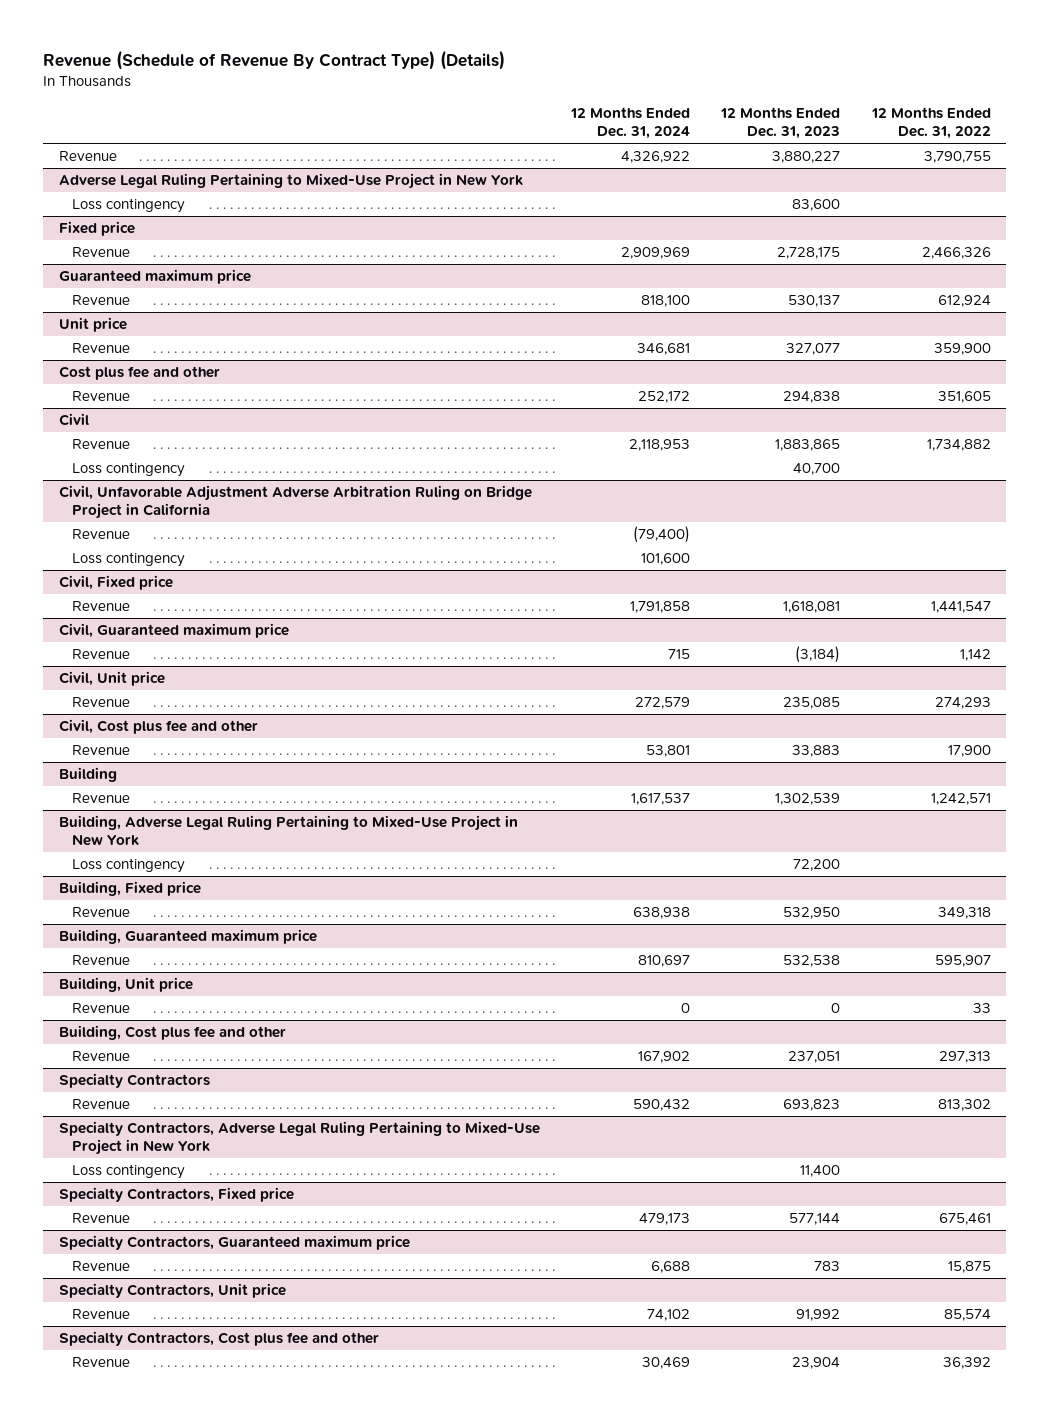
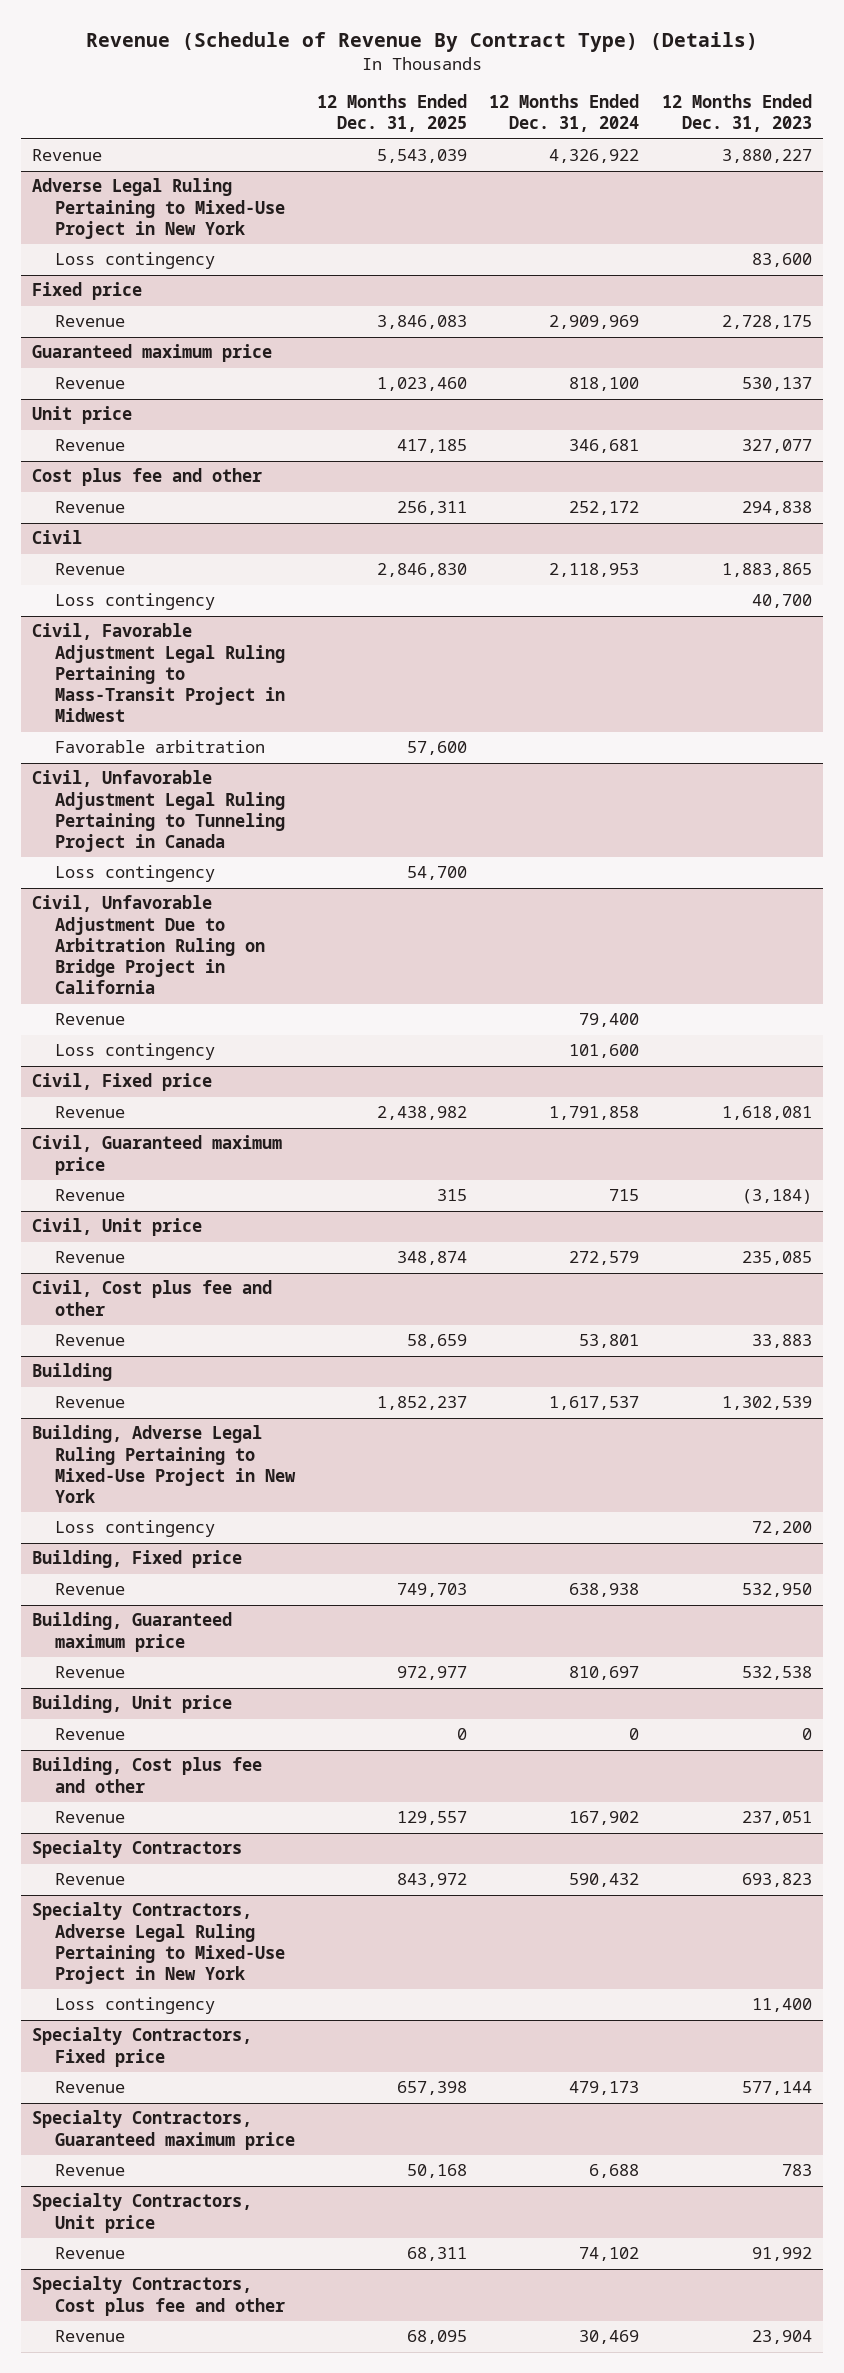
[870,107,991,140] 12 Months Ended Dec. 31, 2022 -> none
none -> [317,94,468,133] 12 Months Ended Dec. 31, 2025
none -> [32,623,285,723] Civil, Favorable Adjustment Legal Ruling Pertaining to Mass-Transit Project in Midwest
none -> [54,740,265,754] Favorable arbitration
none -> [32,770,285,853] Civil, Unfavorable Adjustment Legal Ruling Pertaining to Tunneling Project in Canada
none -> [54,865,215,883] Loss contingency
[58,485,532,520] Civil, Unfavorable Adjustment Adverse Arbitration Ruling on Bridge Project in California -> [32,895,265,995] Civil, Unfavorable Adjustment Due to Arbitration Ruling on Bridge Project in California
[633,526,691,544] (79,400) -> [579,1013,640,1028] 79,400

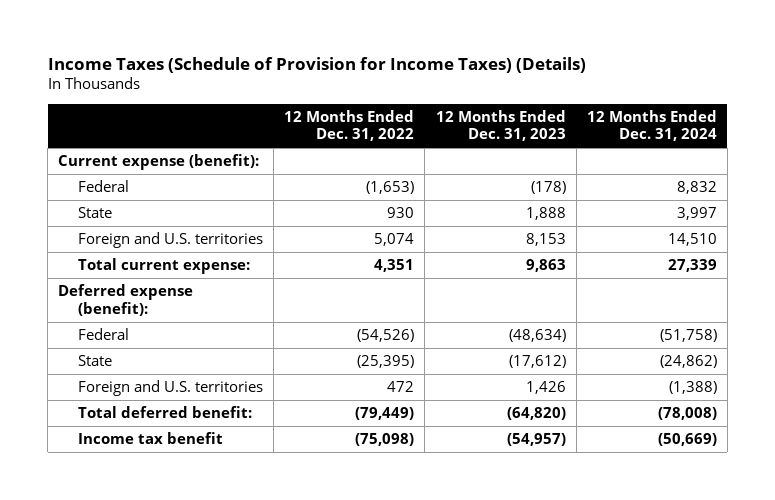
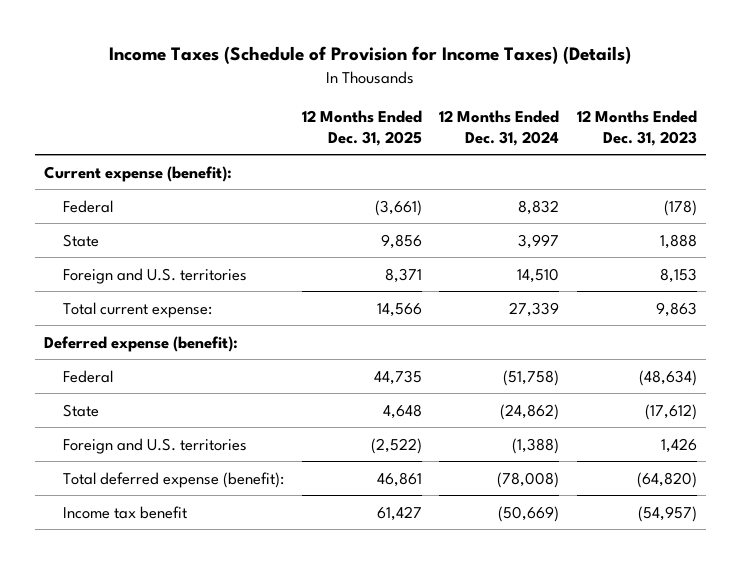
[284,109,415,142] 12 Months Ended Dec. 31, 2022 -> none
none -> [301,110,422,146] 12 Months Ended Dec. 31, 2025
[78,406,253,419] Total deferred benefit: -> [62,471,284,488] Total deferred expense (benefit):

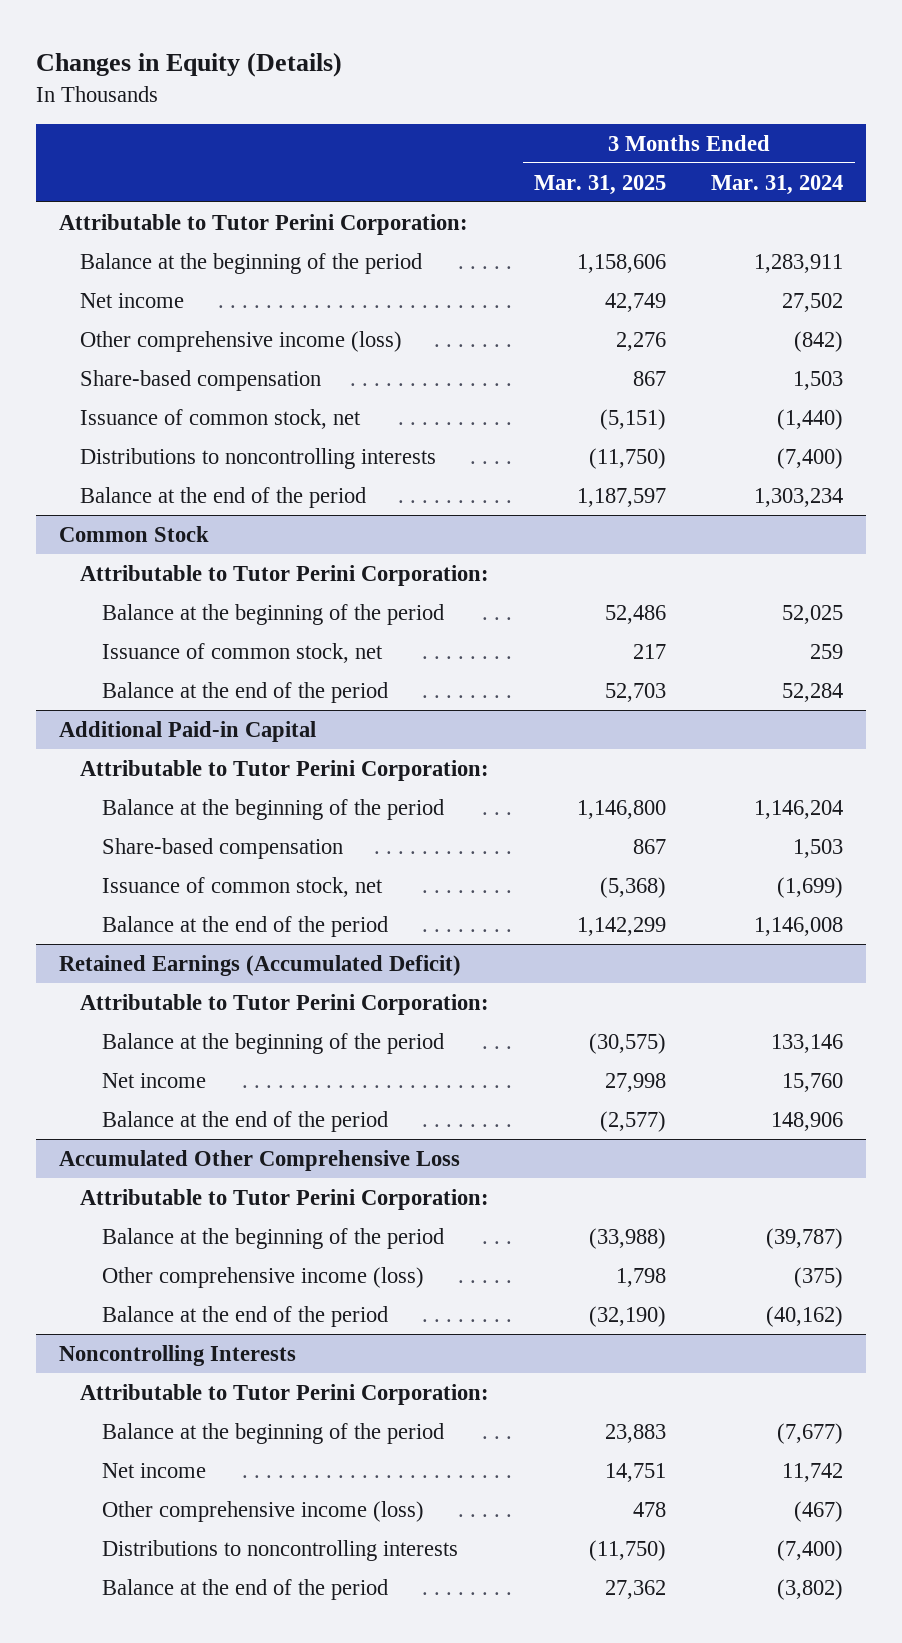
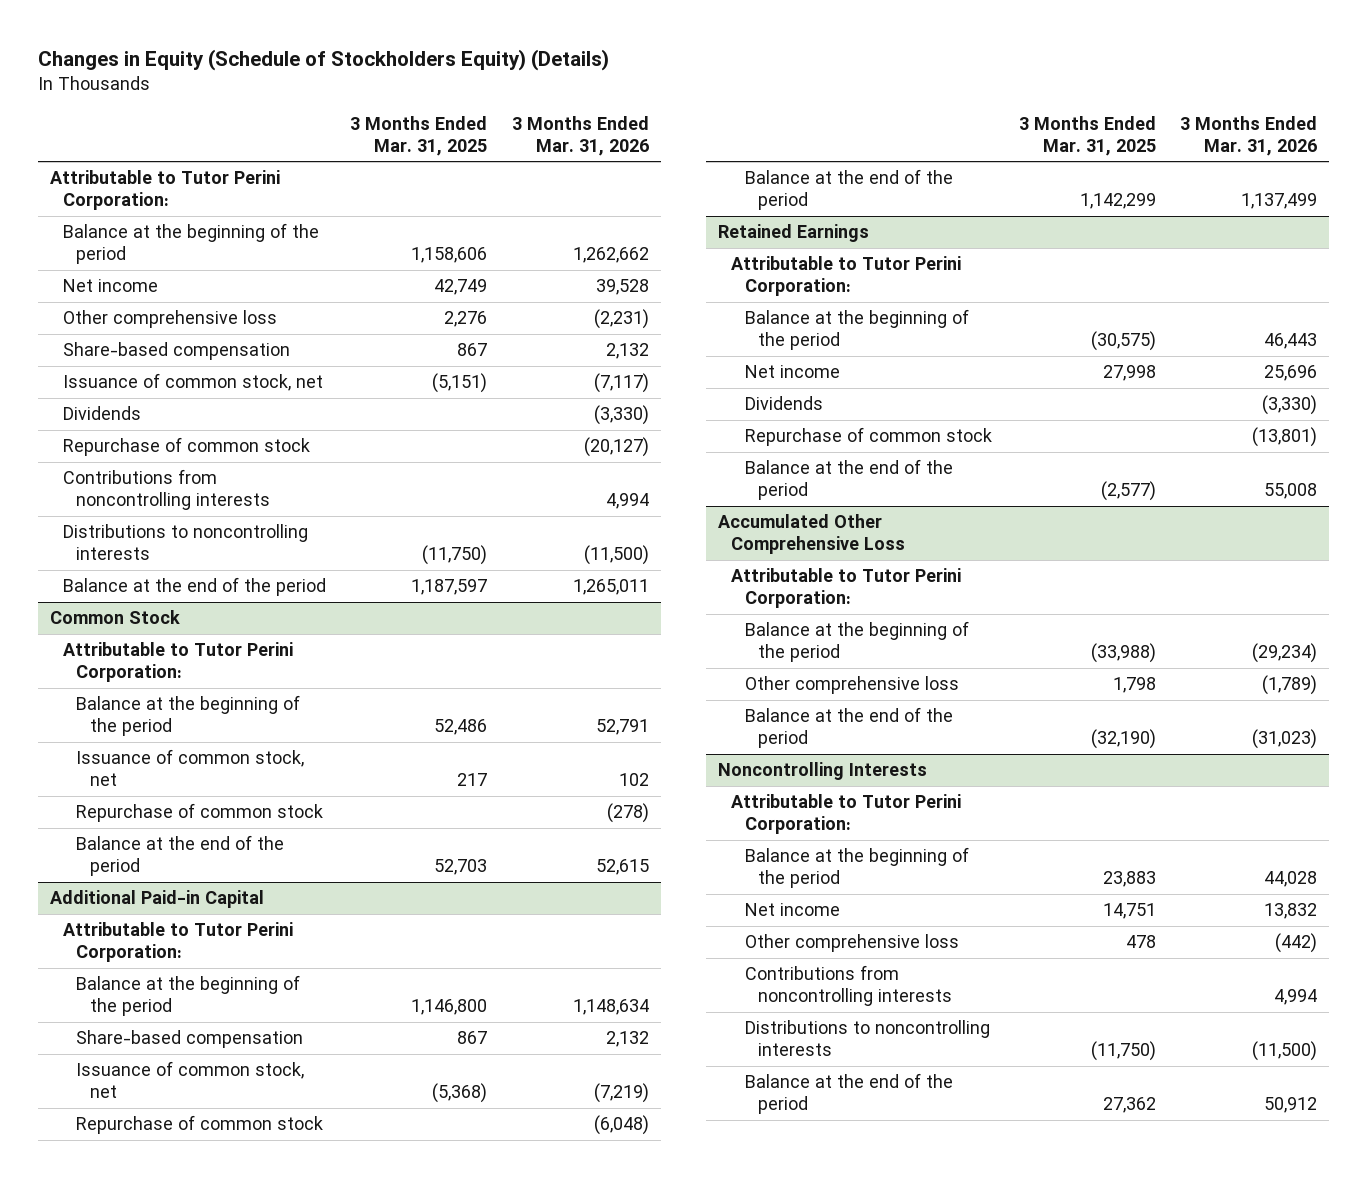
[36,52,343,78] Changes in Equity (Details) -> [37,48,609,71] Changes in Equity (Schedule of Stockholders Equity) (Details)
[711,174,844,195] Mar. 31, 2024 -> none
none -> [511,116,649,157] 3 Months Ended Mar. 31, 2026
[80,330,403,352] Other comprehensive income (loss) -> [63,310,278,329] Other comprehensive loss
none -> [63,406,142,421] Dividends
none -> [63,437,311,457] Repurchase of common stock
none -> [63,469,271,511] Contributions from noncontrolling interests
none -> [76,803,324,823] Repurchase of common stock
none -> [76,1115,324,1135] Repurchase of common stock
[58,954,461,976] Retained Earnings (Accumulated Deficit) -> [717,224,869,243] Retained Earnings
none -> [744,396,823,411] Dividends
none -> [744,427,992,447] Repurchase of common stock
[102,1266,425,1288] Other comprehensive income (loss) -> [744,676,959,695] Other comprehensive loss
[102,1500,425,1522] Other comprehensive income (loss) -> [744,934,959,953] Other comprehensive loss
none -> [744,965,952,1007] Contributions from noncontrolling interests

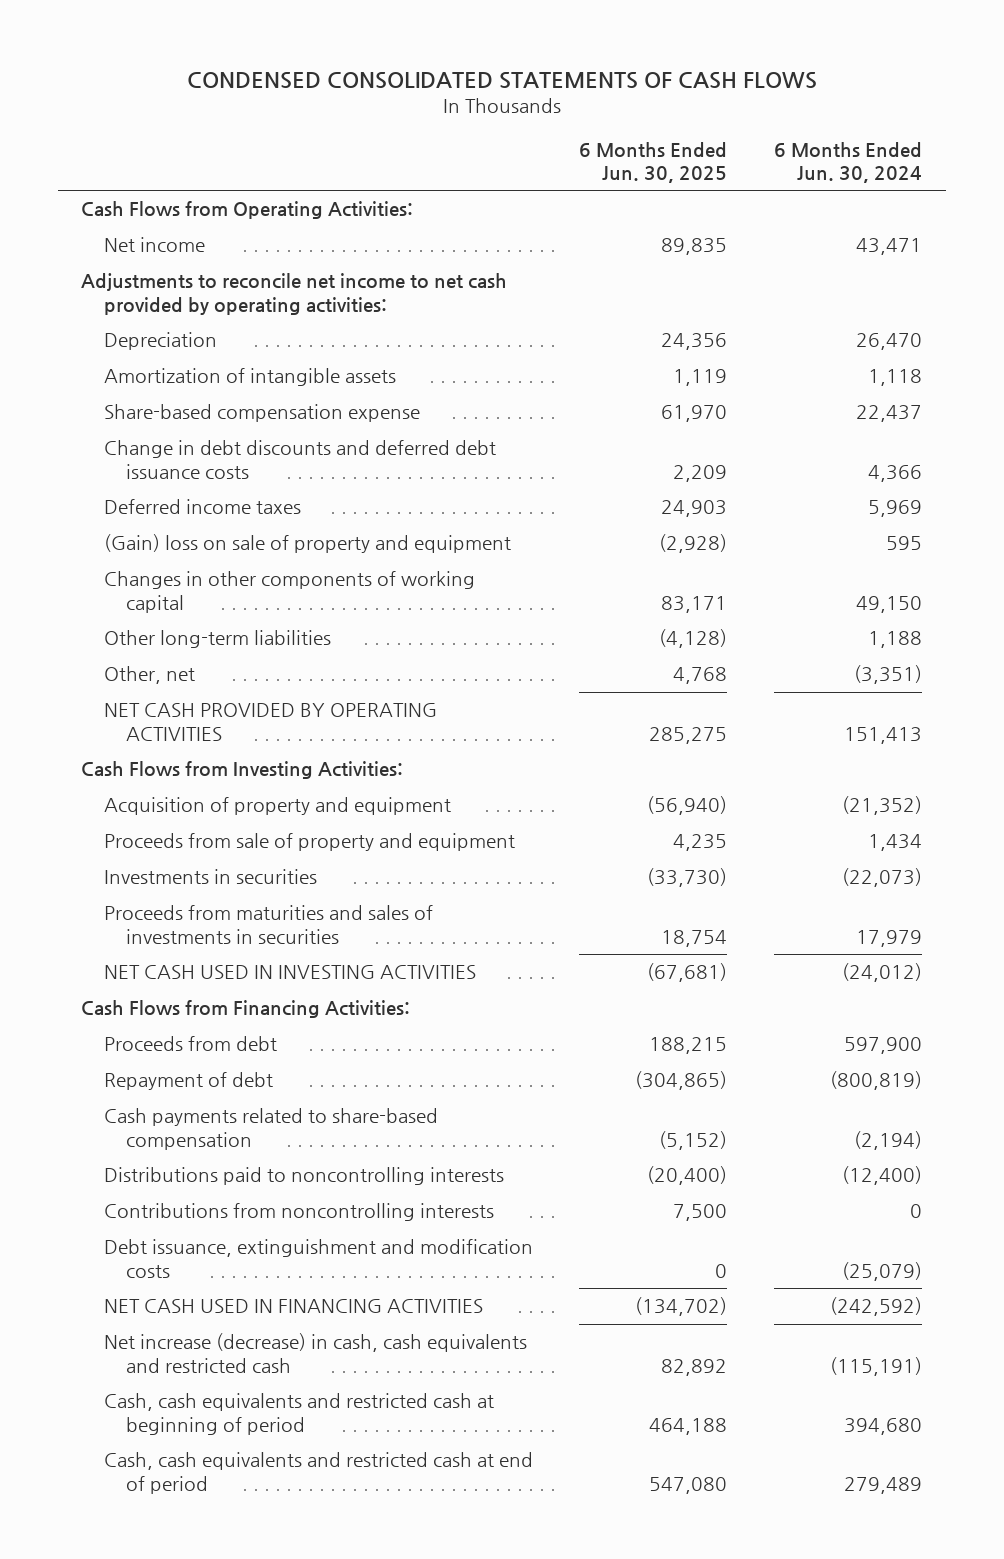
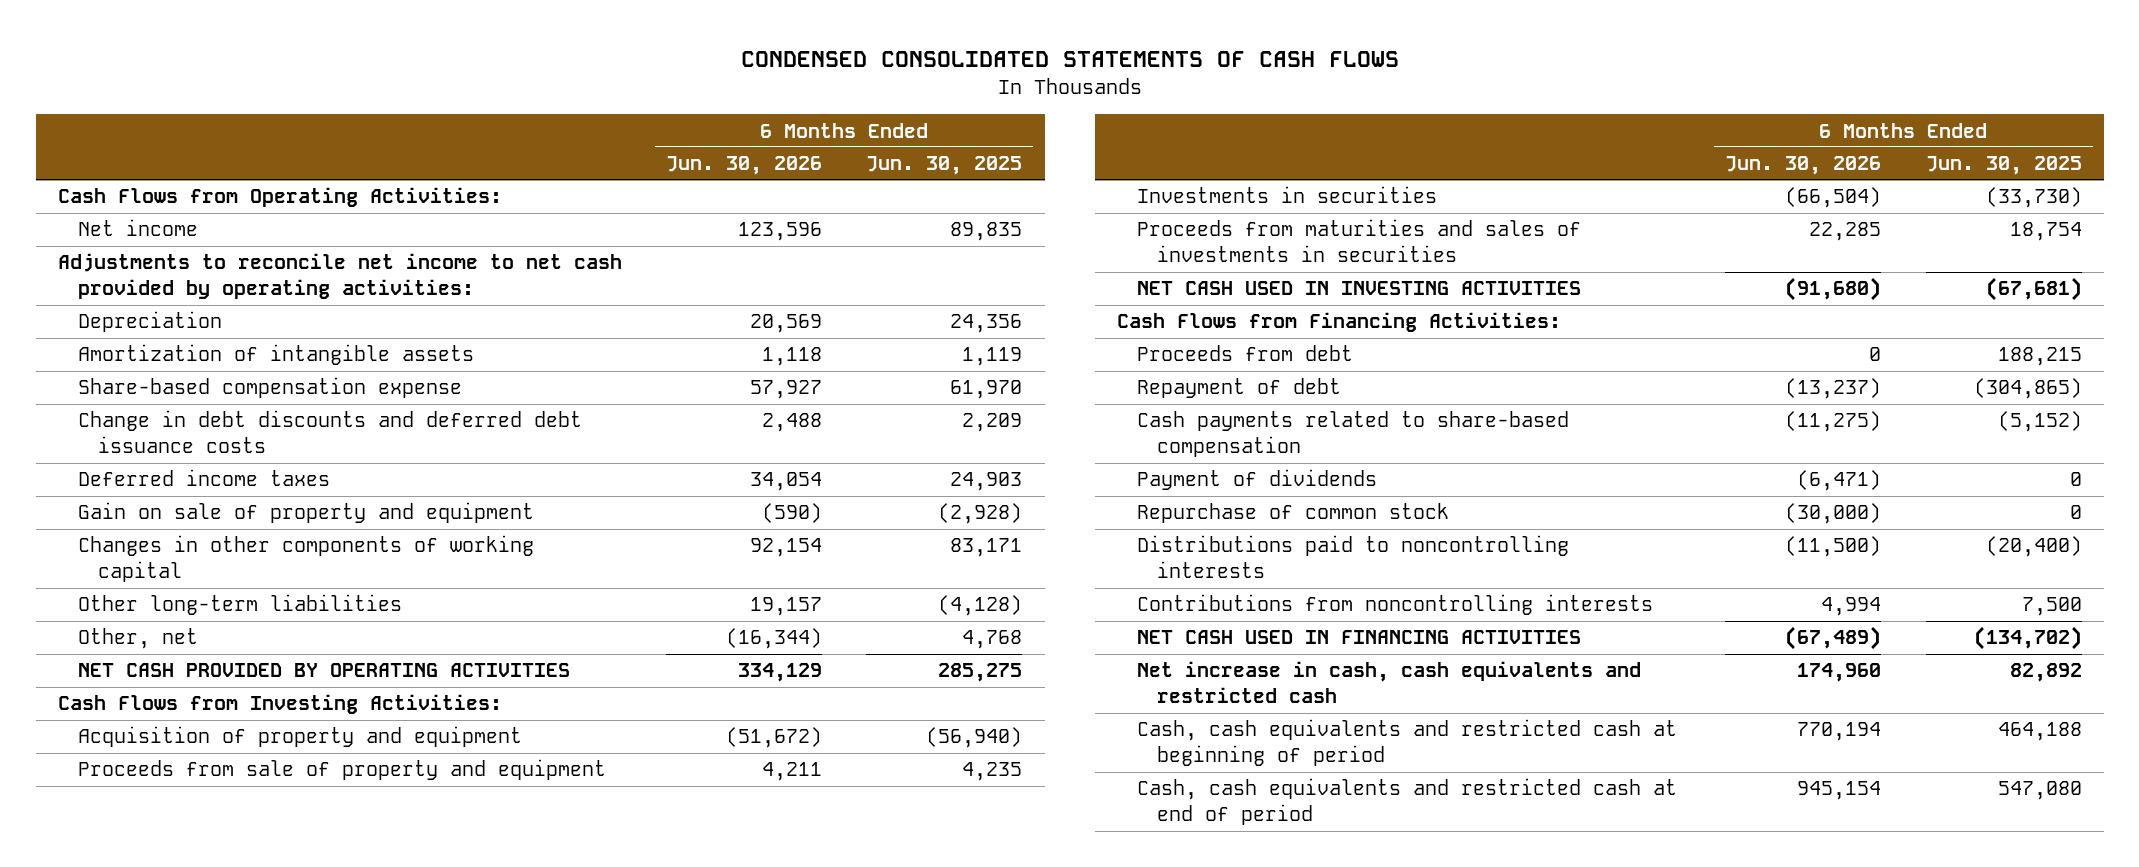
[774,141,923,183] 6 Months Ended Jun. 30, 2024 -> none
none -> [666,156,823,176] Jun. 30, 2026
[103,534,511,554] (Gain) loss on sale of property and equipment -> [77,502,534,524] Gain on sale of property and equipment
none -> [1136,469,1377,491] Payment of dividends
none -> [1136,503,1449,524] Repurchase of common stock
[103,1239,533,1278] Debt issuance, extinguishment and modification costs -> none
[103,1333,527,1373] Net increase (decrease) in cash, cash equivalents and restricted cash -> [1136,661,1641,704] Net increase in cash, cash equivalents and restricted cash

